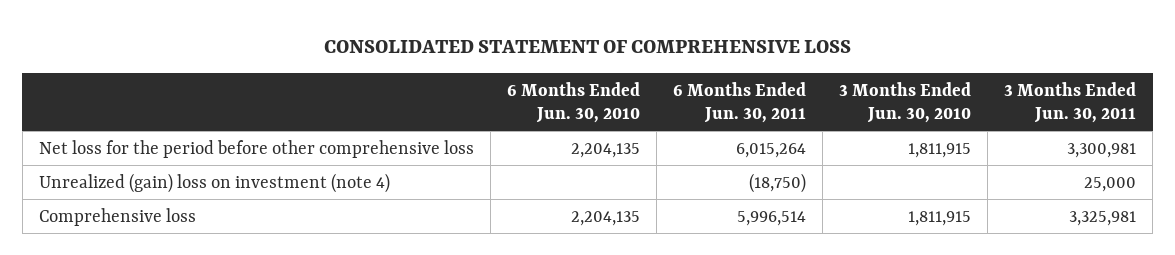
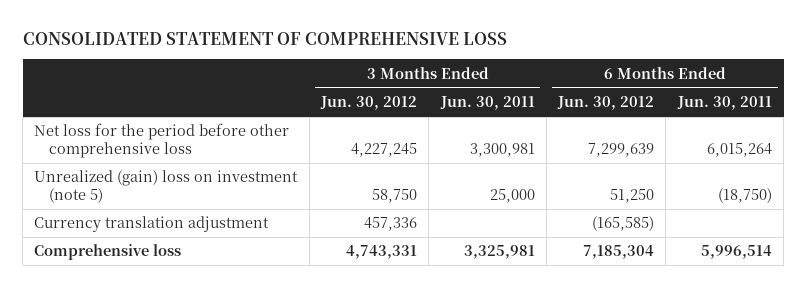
[507,81,641,123] 6 Months Ended Jun. 30, 2010 -> none
[839,81,972,123] 3 Months Ended Jun. 30, 2010 -> none
none -> [319,96,417,111] Jun. 30, 2012
none -> [557,96,655,111] Jun. 30, 2012
[38,172,390,193] Unrealized (gain) loss on investment (note 4) -> [34,170,299,204] Unrealized (gain) loss on investment (note 5)
none -> [34,216,270,233] Currency translation adjustment

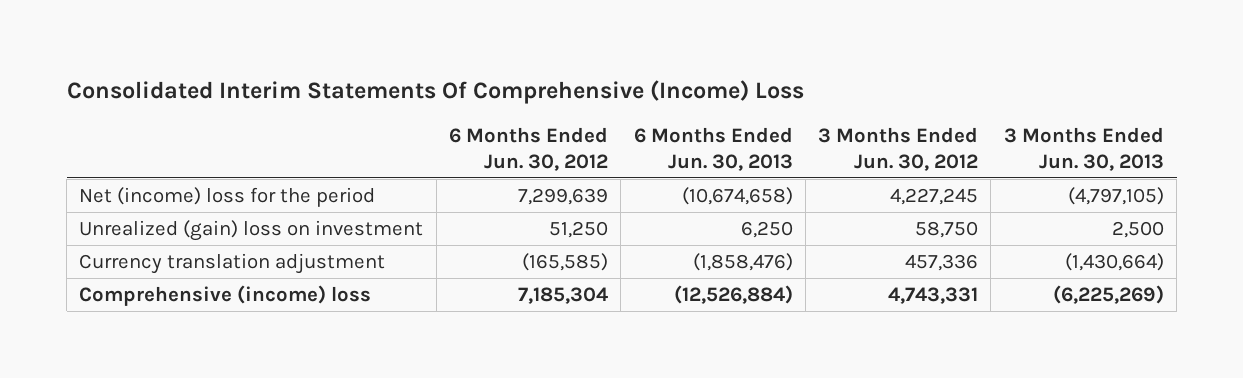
[22,31,507,45] CONSOLIDATED STATEMENT OF COMPREHENSIVE LOSS -> [66,80,804,105] Consolidated Interim Statements Of Comprehensive (Income) Loss
[439,96,535,111] Jun. 30, 2011 -> none
[676,96,772,111] Jun. 30, 2011 -> none
none -> [633,126,793,171] 6 Months Ended Jun. 30, 2013
none -> [1003,126,1164,171] 3 Months Ended Jun. 30, 2013
[34,123,290,159] Net loss for the period before other comprehensive loss -> [79,186,376,207] Net (income) loss for the period
[34,170,299,204] Unrealized (gain) loss on investment (note 5) -> [79,219,424,241] Unrealized (gain) loss on investment
[34,244,182,261] Comprehensive loss -> [79,284,372,306] Comprehensive (income) loss

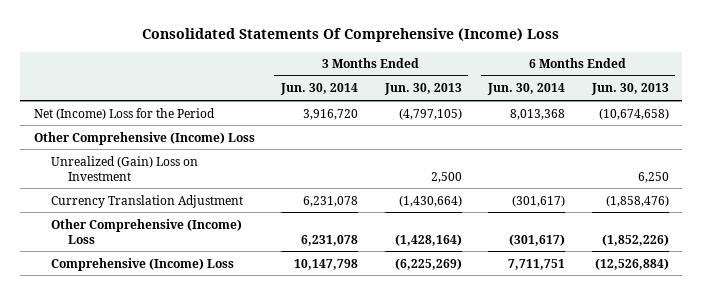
[66,80,804,105] Consolidated Interim Statements Of Comprehensive (Income) Loss -> [142,28,560,43] Consolidated Statements Of Comprehensive (Income) Loss
[448,126,608,171] 6 Months Ended Jun. 30, 2012 -> none
[818,126,979,171] 3 Months Ended Jun. 30, 2012 -> none
none -> [280,83,359,96] Jun. 30, 2014
none -> [487,83,566,96] Jun. 30, 2014
[79,186,376,207] Net (income) loss for the period -> [33,107,215,120] Net (Income) Loss for the Period
none -> [33,131,255,145] Other Comprehensive (Income) Loss
[79,219,424,241] Unrealized (gain) loss on investment -> [50,155,198,181] Unrealized (Gain) Loss on Investment
[79,252,386,274] Currency translation adjustment -> [50,194,243,208] Currency Translation Adjustment
none -> [50,218,242,244] Other Comprehensive (Income) Loss
[79,284,372,306] Comprehensive (income) loss -> [50,257,234,271] Comprehensive (Income) Loss

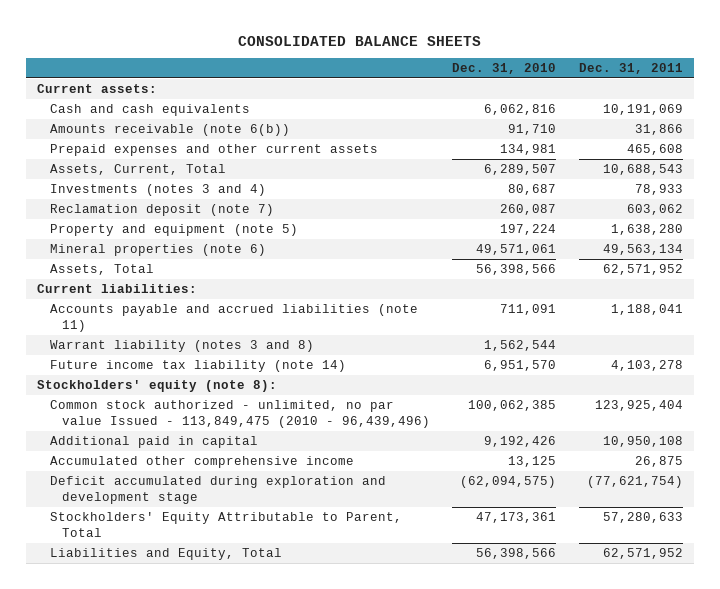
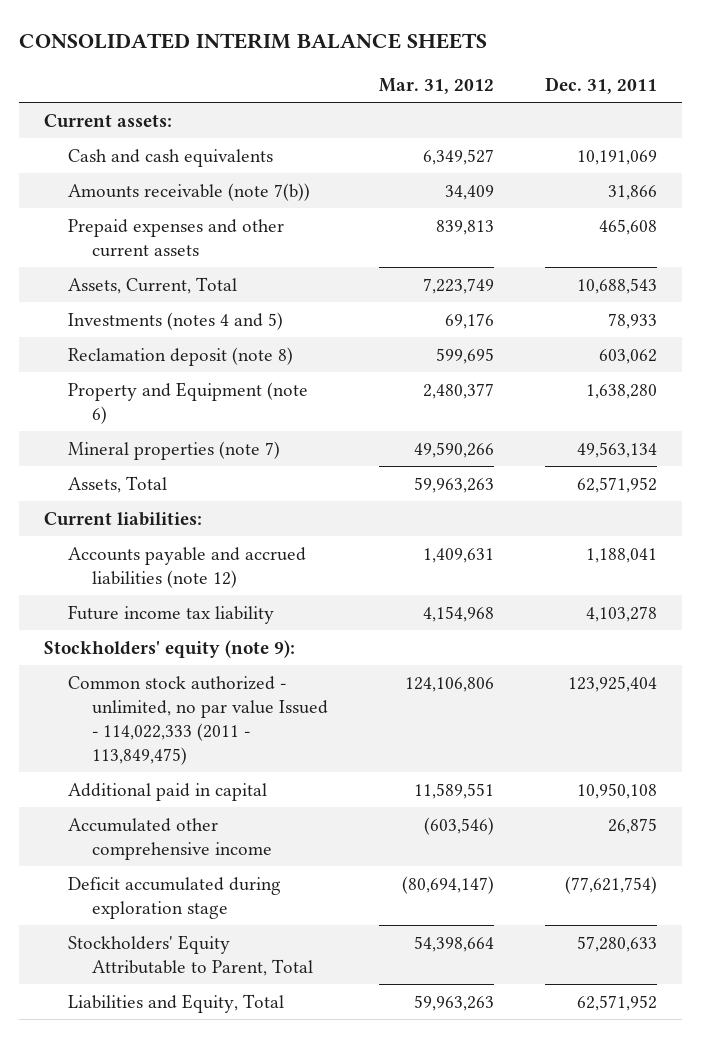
[238,35,482,46] CONSOLIDATED BALANCE SHEETS -> [18,33,487,50] CONSOLIDATED INTERIM BALANCE SHEETS
[452,63,557,75] Dec. 31, 2010 -> none
none -> [378,77,494,94] Mar. 31, 2012
[49,123,290,136] Amounts receivable (note 6(b)) -> [68,182,311,201] Amounts receivable (note 7(b))
[49,183,266,196] Investments (notes 3 and 4) -> [68,311,284,330] Investments (notes 4 and 5)
[49,203,274,216] Reclamation deposit (note 7) -> [68,346,294,366] Reclamation deposit (note 8)
[49,223,298,236] Property and equipment (note 5) -> [68,381,309,424] Property and Equipment (note 6)
[49,243,266,256] Mineral properties (note 6) -> [68,440,281,460] Mineral properties (note 7)
[49,339,314,352] Warrant liability (notes 3 and 8) -> none
[49,303,418,333] Accounts payable and accrued liabilities (note 11) -> [68,546,307,588] Accounts payable and accrued liabilities (note 12)
[49,359,346,372] Future income tax liability (note 14) -> [68,604,275,624] Future income tax liability
[37,379,278,392] Stockholders' equity (note 8): -> [44,639,296,658] Stockholders' equity (note 9):
[49,399,431,429] Common stock authorized - unlimited, no par value Issued - 113,849,475 (2010 - 96,439,496) -> [68,675,329,765] Common stock authorized - unlimited, no par value Issued - 114,022,333 (2011 - 113,849,475)
[49,475,386,505] Deficit accumulated during exploration and development stage -> [68,876,282,919] Deficit accumulated during exploration stage

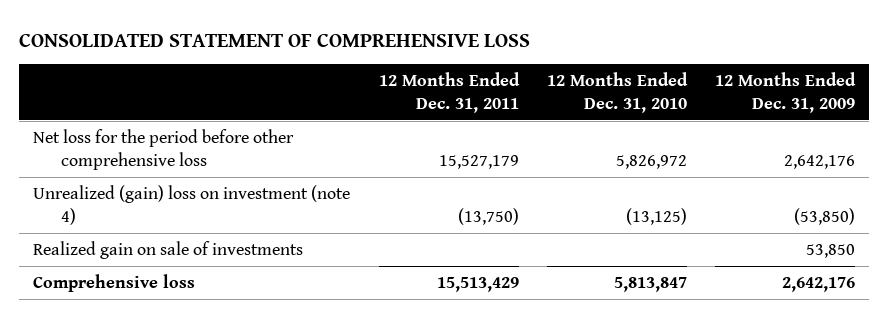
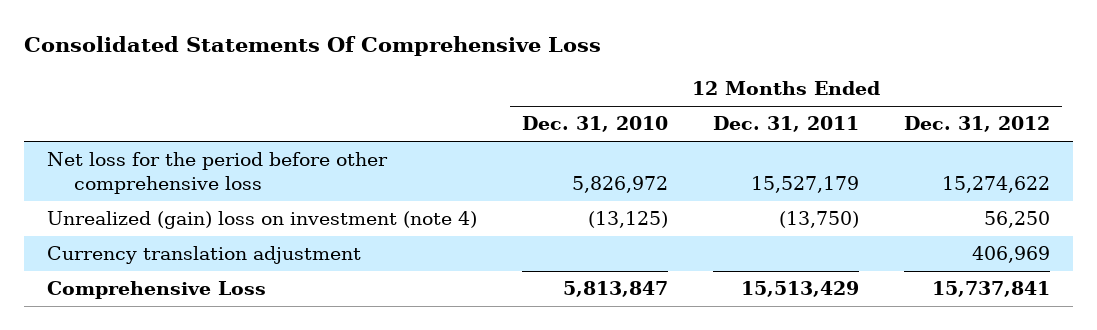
[19,33,531,47] CONSOLIDATED STATEMENT OF COMPREHENSIVE LOSS -> [23,36,601,57] Consolidated Statements Of Comprehensive Loss
[715,72,857,113] 12 Months Ended Dec. 31, 2009 -> none
none -> [904,116,1051,133] Dec. 31, 2012
[33,240,304,259] Realized gain on sale of investments -> none
none -> [46,246,361,265] Currency translation adjustment
[33,273,196,292] Comprehensive loss -> [46,281,266,300] Comprehensive Loss

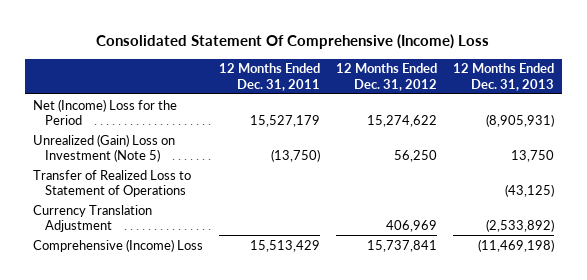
[23,36,601,57] Consolidated Statements Of Comprehensive Loss -> [96,33,490,49] Consolidated Statement Of Comprehensive (Income) Loss
[521,116,668,133] Dec. 31, 2010 -> none
none -> [452,63,554,91] 12 Months Ended Dec. 31, 2013
[46,152,388,195] Net loss for the period before other comprehensive loss -> [33,98,178,125] Net (Income) Loss for the Period
[46,211,477,230] Unrealized (gain) loss on investment (note 4) -> [33,133,176,162] Unrealized (Gain) Loss on Investment (Note 5)
none -> [33,169,192,197] Transfer of Realized Loss to Statement of Operations
[46,246,361,265] Currency translation adjustment -> [33,204,153,232] Currency Translation Adjustment
[46,281,266,300] Comprehensive Loss -> [33,238,204,252] Comprehensive (Income) Loss

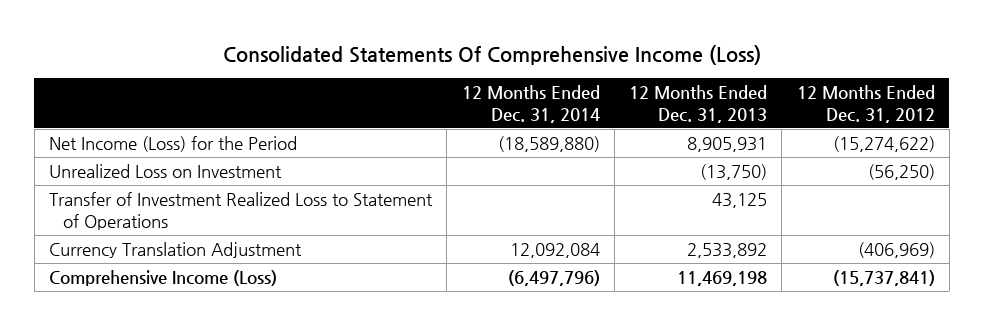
[96,33,490,49] Consolidated Statement Of Comprehensive (Income) Loss -> [222,44,761,65] Consolidated Statements Of Comprehensive Income (Loss)
[218,63,320,91] 12 Months Ended Dec. 31, 2011 -> none
none -> [461,85,600,123] 12 Months Ended Dec. 31, 2014
[33,98,178,125] Net (Income) Loss for the Period -> [49,136,298,153] Net Income (Loss) for the Period
[366,114,437,127] 15,274,622 -> [832,136,935,153] (15,274,622)
[485,113,554,127] (8,905,931) -> [687,137,768,153] 8,905,931
[33,133,176,162] Unrealized (Gain) Loss on Investment (Note 5) -> [49,164,283,179] Unrealized Loss on Investment
[393,149,437,162] 56,250 -> [867,164,935,181] (56,250)
[510,149,554,162] 13,750 -> [700,164,768,181] (13,750)
[33,169,192,197] Transfer of Realized Loss to Statement of Operations -> [49,192,434,230] Transfer of Investment Realized Loss to Statement of Operations
[504,183,554,197] (43,125) -> [712,193,768,209] 43,125
[385,219,437,232] 406,969 -> [857,242,935,259] (406,969)
[485,218,554,232] (2,533,892) -> [687,243,768,259] 2,533,892
[33,238,204,252] Comprehensive (Income) Loss -> [49,270,278,287] Comprehensive Income (Loss)
[366,239,437,252] 15,737,841 -> [832,270,935,287] (15,737,841)
[477,238,554,252] (11,469,198) -> [677,271,768,287] 11,469,198

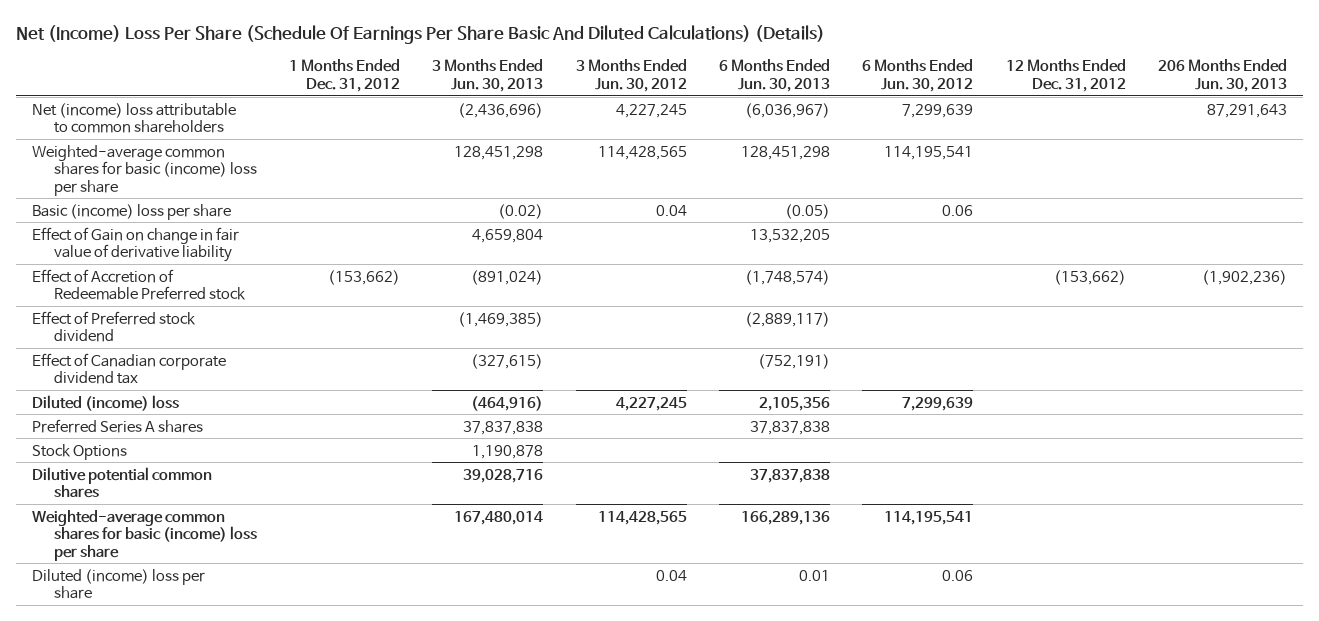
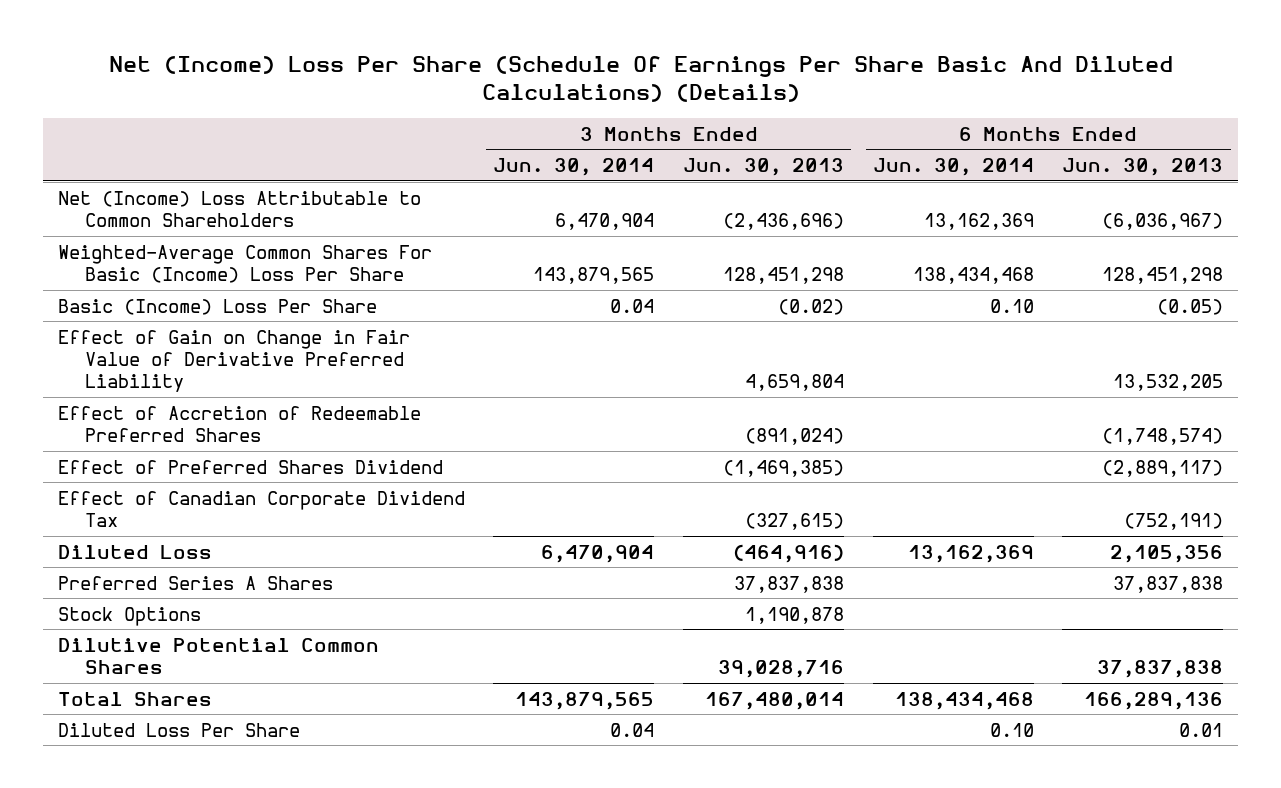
[289,59,401,92] 1 Months Ended Dec. 31, 2012 -> none
[575,59,687,92] 3 Months Ended Jun. 30, 2012 -> none
[862,59,974,92] 6 Months Ended Jun. 30, 2012 -> none
[1005,59,1126,92] 12 Months Ended Dec. 31, 2012 -> none
[1158,59,1288,92] 206 Months Ended Jun. 30, 2013 -> none
none -> [493,158,655,177] Jun. 30, 2014
none -> [872,158,1034,177] Jun. 30, 2014
[31,102,236,134] Net (income) loss attributable to common shareholders -> [57,190,421,227] Net (Income) Loss Attributable to Common Shareholders
[31,144,257,196] Weighted-average common shares for basic (income) loss per share -> [57,244,432,283] Weighted-Average Common Shares For Basic (Income) Loss Per Share
[31,203,231,220] Basic (income) loss per share -> [57,298,377,315] Basic (Income) Loss Per Share
[31,226,239,263] Effect of Gain on change in fair value of derivative liability -> [57,329,410,393] Effect of Gain on Change in Fair Value of Derivative Preferred Liability
[31,268,246,301] Effect of Accretion of Redeemable Preferred stock -> [57,405,421,442] Effect of Accretion of Redeemable Preferred Shares
[31,310,196,343] Effect of Preferred stock dividend -> [57,459,443,474] Effect of Preferred Shares Dividend
[31,352,226,385] Effect of Canadian corporate dividend tax -> [57,490,465,527] Effect of Canadian Corporate Dividend Tax
[31,394,179,411] Diluted (income) loss -> [57,544,212,559] Diluted Loss
[31,418,203,433] Preferred Series A shares -> [57,575,333,590] Preferred Series A Shares
[31,466,212,499] Dilutive potential common shares -> [57,637,379,674] Dilutive Potential Common Shares
[31,509,257,561] Weighted-average common shares for basic (income) loss per share -> [57,691,212,706] Total Shares
[31,568,205,600] Diluted (income) loss per share -> [57,722,300,737] Diluted Loss Per Share

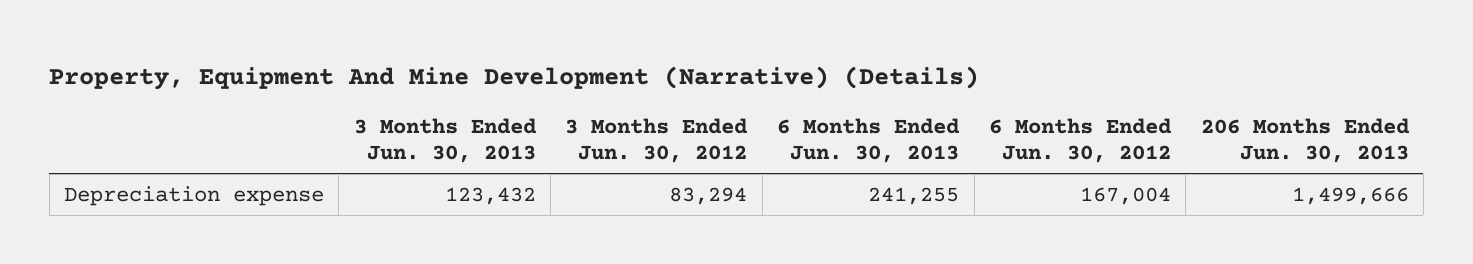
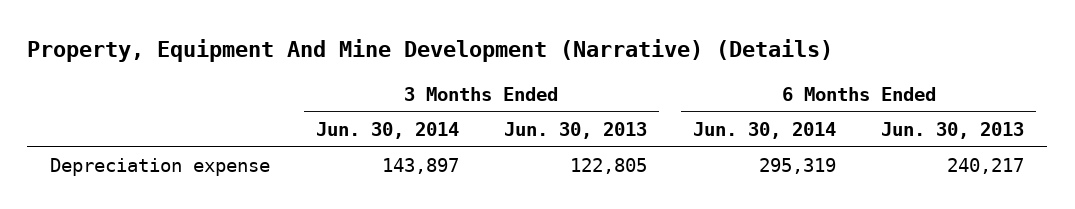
[565,118,749,164] 3 Months Ended Jun. 30, 2012 -> none
[988,118,1172,164] 6 Months Ended Jun. 30, 2012 -> none
[1200,118,1410,164] 206 Months Ended Jun. 30, 2013 -> none
none -> [315,121,459,139] Jun. 30, 2014
none -> [692,121,836,139] Jun. 30, 2014
[444,186,536,205] 123,432 -> [570,157,648,174] 122,805
[868,186,960,205] 241,255 -> [947,157,1025,174] 240,217

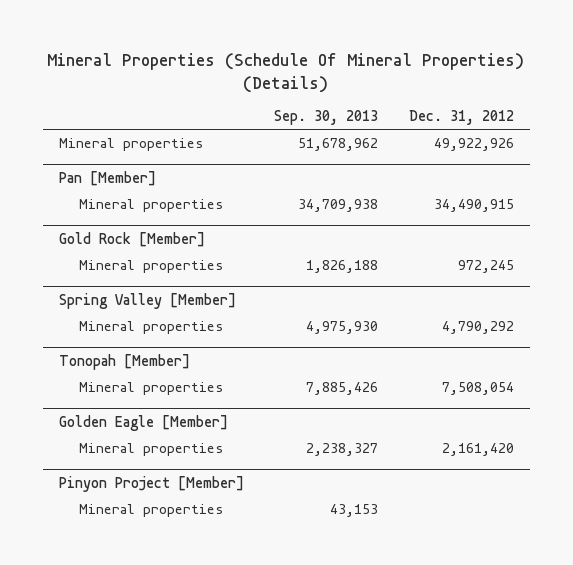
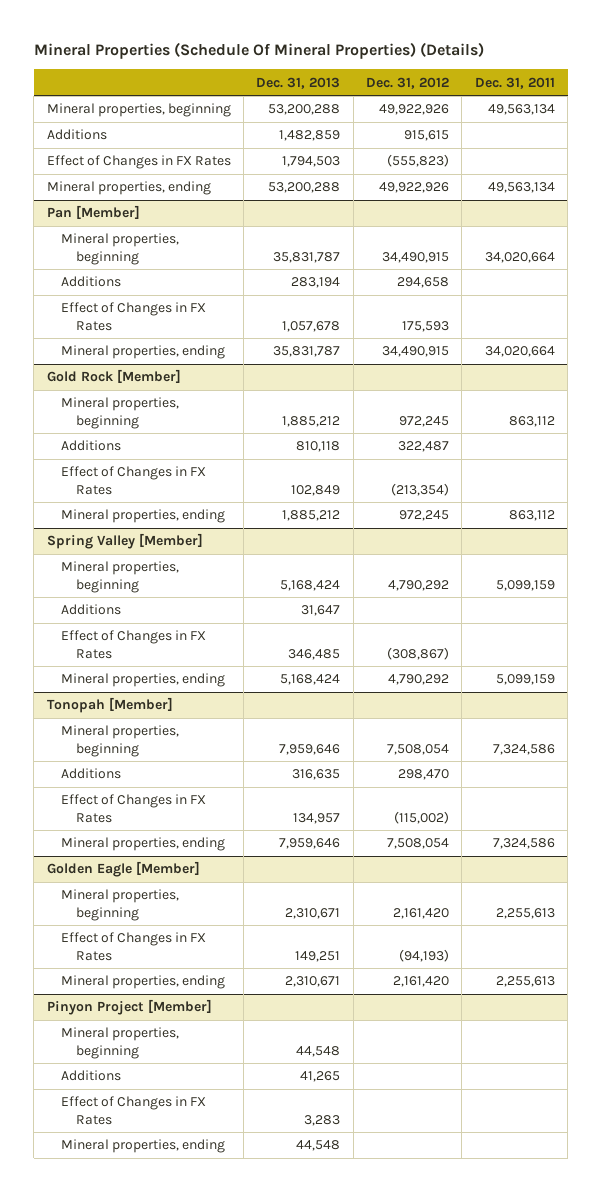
[274,110,379,126] Sep. 30, 2013 -> none
none -> [256,76,341,89] Dec. 31, 2013
none -> [474,76,555,89] Dec. 31, 2011
[58,138,204,152] Mineral properties -> [46,103,231,118] Mineral properties, beginning
none -> [46,129,107,141] Additions
none -> [46,155,231,170] Effect of Changes in FX Rates
none -> [46,181,211,196] Mineral properties, ending
[79,199,225,213] Mineral properties -> [61,233,180,265] Mineral properties, beginning
none -> [61,276,122,288] Additions
none -> [61,302,207,331] Effect of Changes in FX Rates
none -> [61,345,226,360] Mineral properties, ending
[79,260,225,274] Mineral properties -> [61,397,180,429] Mineral properties, beginning
none -> [61,440,122,452] Additions
none -> [61,466,207,495] Effect of Changes in FX Rates
none -> [61,509,226,524] Mineral properties, ending
[79,321,225,335] Mineral properties -> [61,561,180,593] Mineral properties, beginning
none -> [61,604,122,616] Additions
none -> [61,630,207,659] Effect of Changes in FX Rates
none -> [61,673,226,688] Mineral properties, ending
[79,382,225,396] Mineral properties -> [61,725,180,757] Mineral properties, beginning
none -> [61,768,122,780] Additions
none -> [61,794,207,823] Effect of Changes in FX Rates
none -> [61,837,226,852] Mineral properties, ending
[79,443,225,457] Mineral properties -> [61,889,180,921] Mineral properties, beginning
none -> [61,932,207,961] Effect of Changes in FX Rates
none -> [61,975,226,990] Mineral properties, ending
[79,504,225,518] Mineral properties -> [61,1027,180,1059] Mineral properties, beginning
none -> [61,1070,122,1082] Additions
none -> [61,1096,207,1125] Effect of Changes in FX Rates
none -> [61,1139,226,1154] Mineral properties, ending

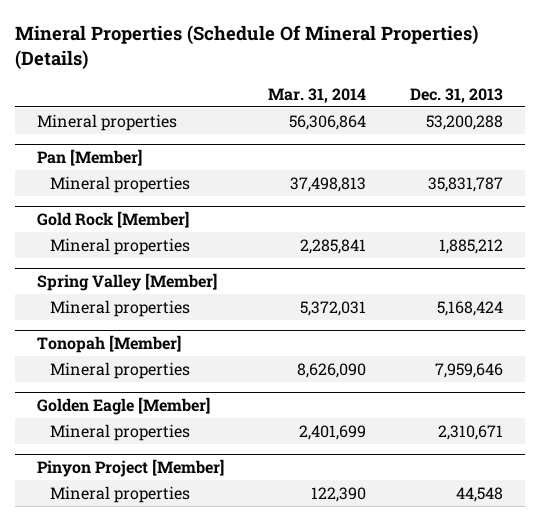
[365,76,449,89] Dec. 31, 2012 -> none
[474,76,555,89] Dec. 31, 2011 -> none
none -> [267,87,366,103] Mar. 31, 2014
[46,129,107,141] Additions -> none
[46,155,231,170] Effect of Changes in FX Rates -> none
[46,181,211,196] Mineral properties, ending -> none
[46,103,231,118] Mineral properties, beginning -> [36,113,177,131] Mineral properties
[61,276,122,288] Additions -> none
[61,302,207,331] Effect of Changes in FX Rates -> none
[61,345,226,360] Mineral properties, ending -> none
[61,233,180,265] Mineral properties, beginning -> [50,175,191,193] Mineral properties
[61,440,122,452] Additions -> none
[61,466,207,495] Effect of Changes in FX Rates -> none
[61,509,226,524] Mineral properties, ending -> none
[61,397,180,429] Mineral properties, beginning -> [50,237,191,255] Mineral properties
[61,604,122,616] Additions -> none
[61,630,207,659] Effect of Changes in FX Rates -> none
[61,673,226,688] Mineral properties, ending -> none
[61,561,180,593] Mineral properties, beginning -> [50,299,191,317] Mineral properties
[61,768,122,780] Additions -> none
[61,794,207,823] Effect of Changes in FX Rates -> none
[61,837,226,852] Mineral properties, ending -> none
[61,725,180,757] Mineral properties, beginning -> [50,361,191,379] Mineral properties
[61,932,207,961] Effect of Changes in FX Rates -> none
[61,975,226,990] Mineral properties, ending -> none
[61,889,180,921] Mineral properties, beginning -> [50,423,191,441] Mineral properties
[61,1070,122,1082] Additions -> none
[61,1096,207,1125] Effect of Changes in FX Rates -> none
[61,1139,226,1154] Mineral properties, ending -> none
[61,1027,180,1059] Mineral properties, beginning -> [50,485,191,503] Mineral properties

